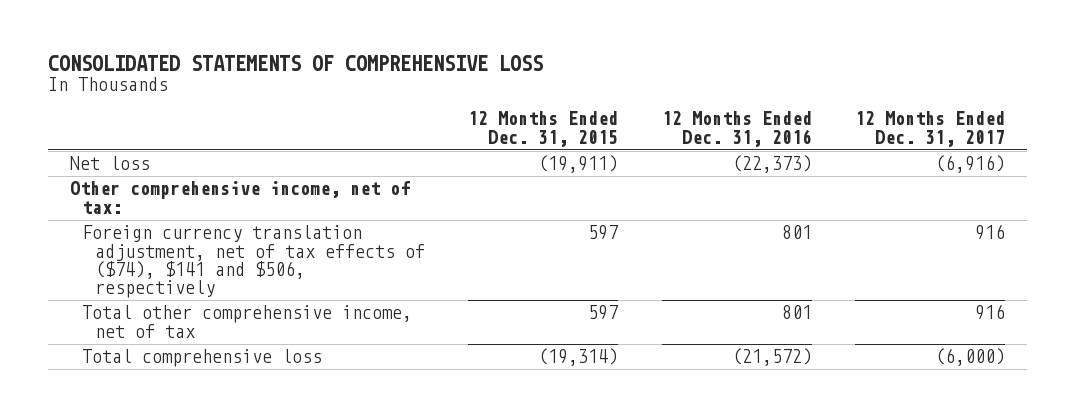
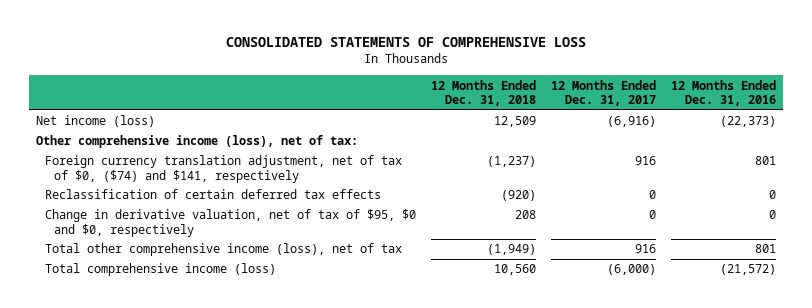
[468,111,619,147] 12 Months Ended Dec. 31, 2015 -> none
none -> [430,79,536,106] 12 Months Ended Dec. 31, 2018
[69,156,150,171] Net loss -> [36,115,156,128] Net income (loss)
[69,181,410,214] Other comprehensive income, net of tax: -> [36,135,359,149] Other comprehensive income (loss), net of tax:
[82,225,425,299] Foreign currency translation adjustment, net of tax effects of ($74), $141 and $506, respectively -> [45,155,403,183] Foreign currency translation adjustment, net of tax of $0, ($74) and $141, respectively
none -> [45,189,382,200] Reclassification of certain deferred tax effects
none -> [45,209,417,237] Change in derivative valuation, net of tax of $95, $0 and $0, respectively
[82,305,413,338] Total other comprehensive income, net of tax -> [45,243,403,257] Total other comprehensive income (loss), net of tax
[82,349,323,368] Total comprehensive loss -> [45,263,277,277] Total comprehensive income (loss)

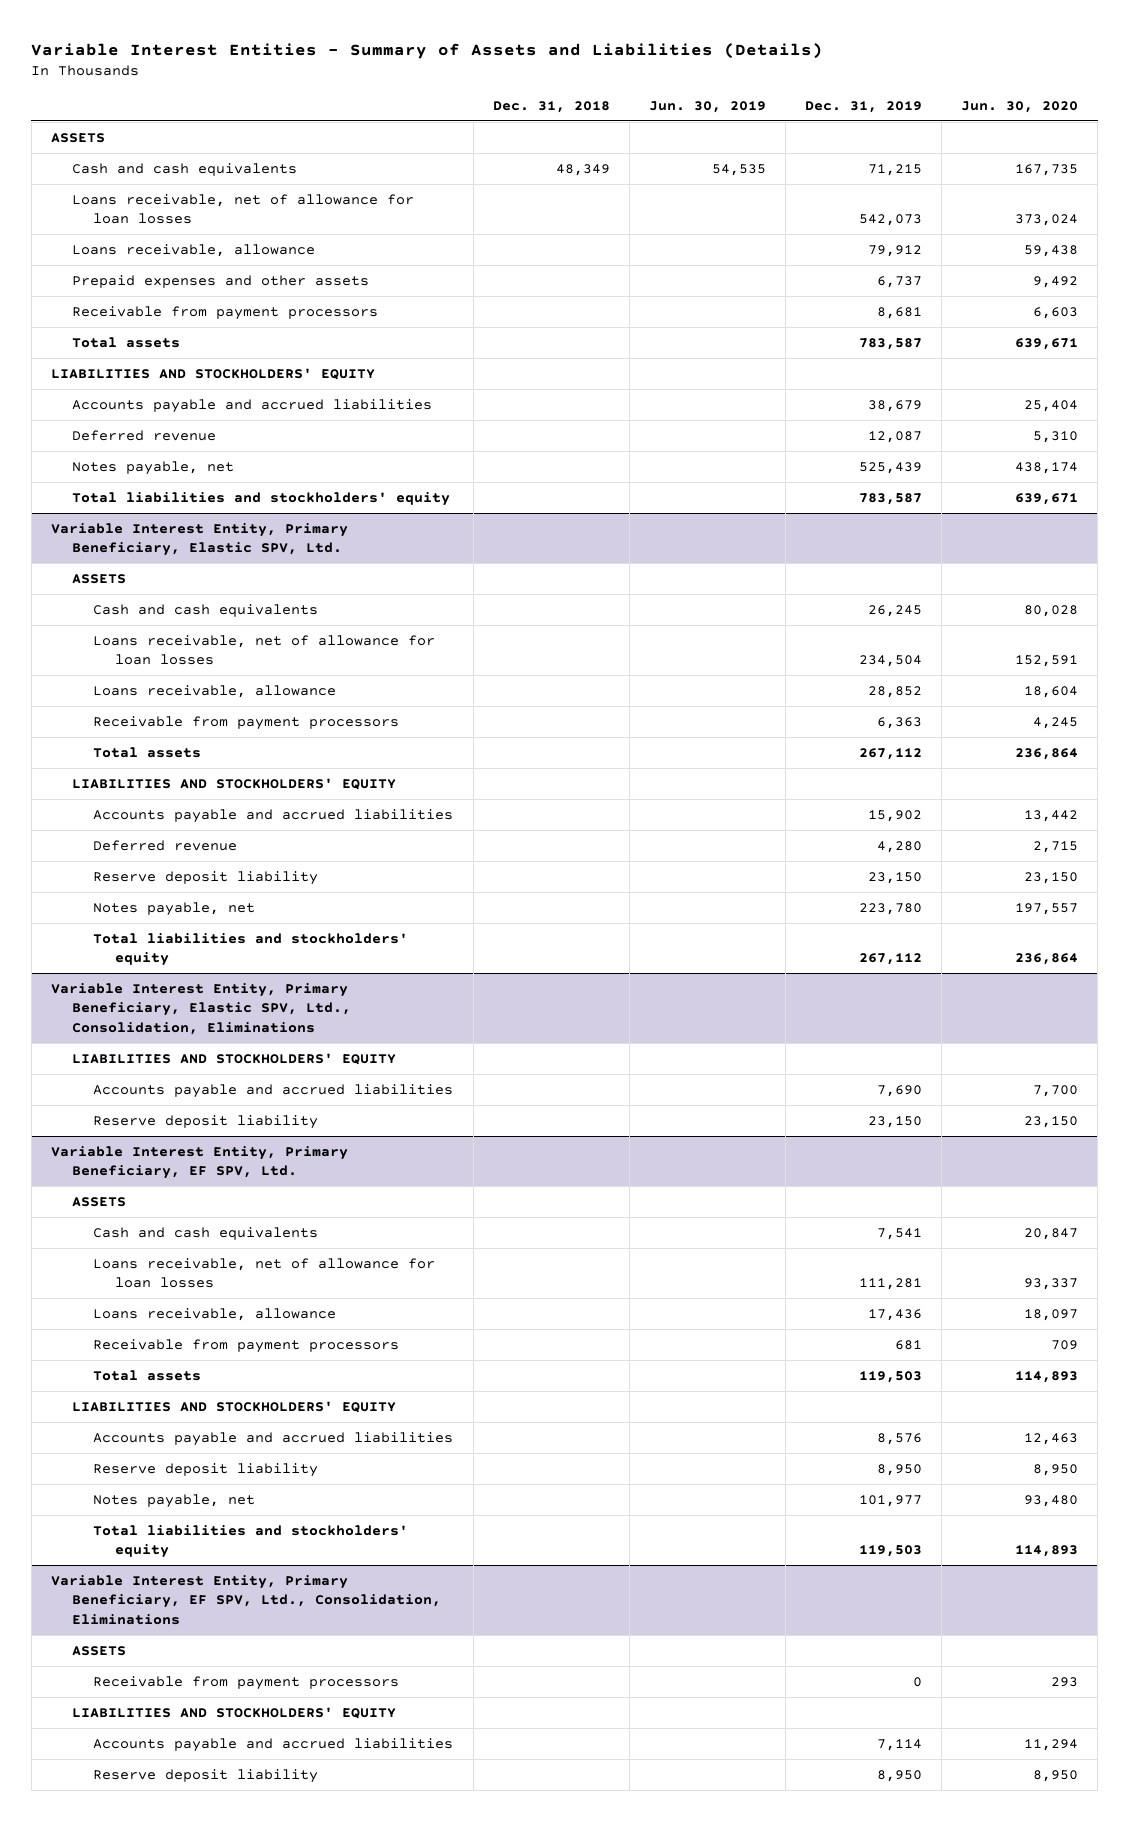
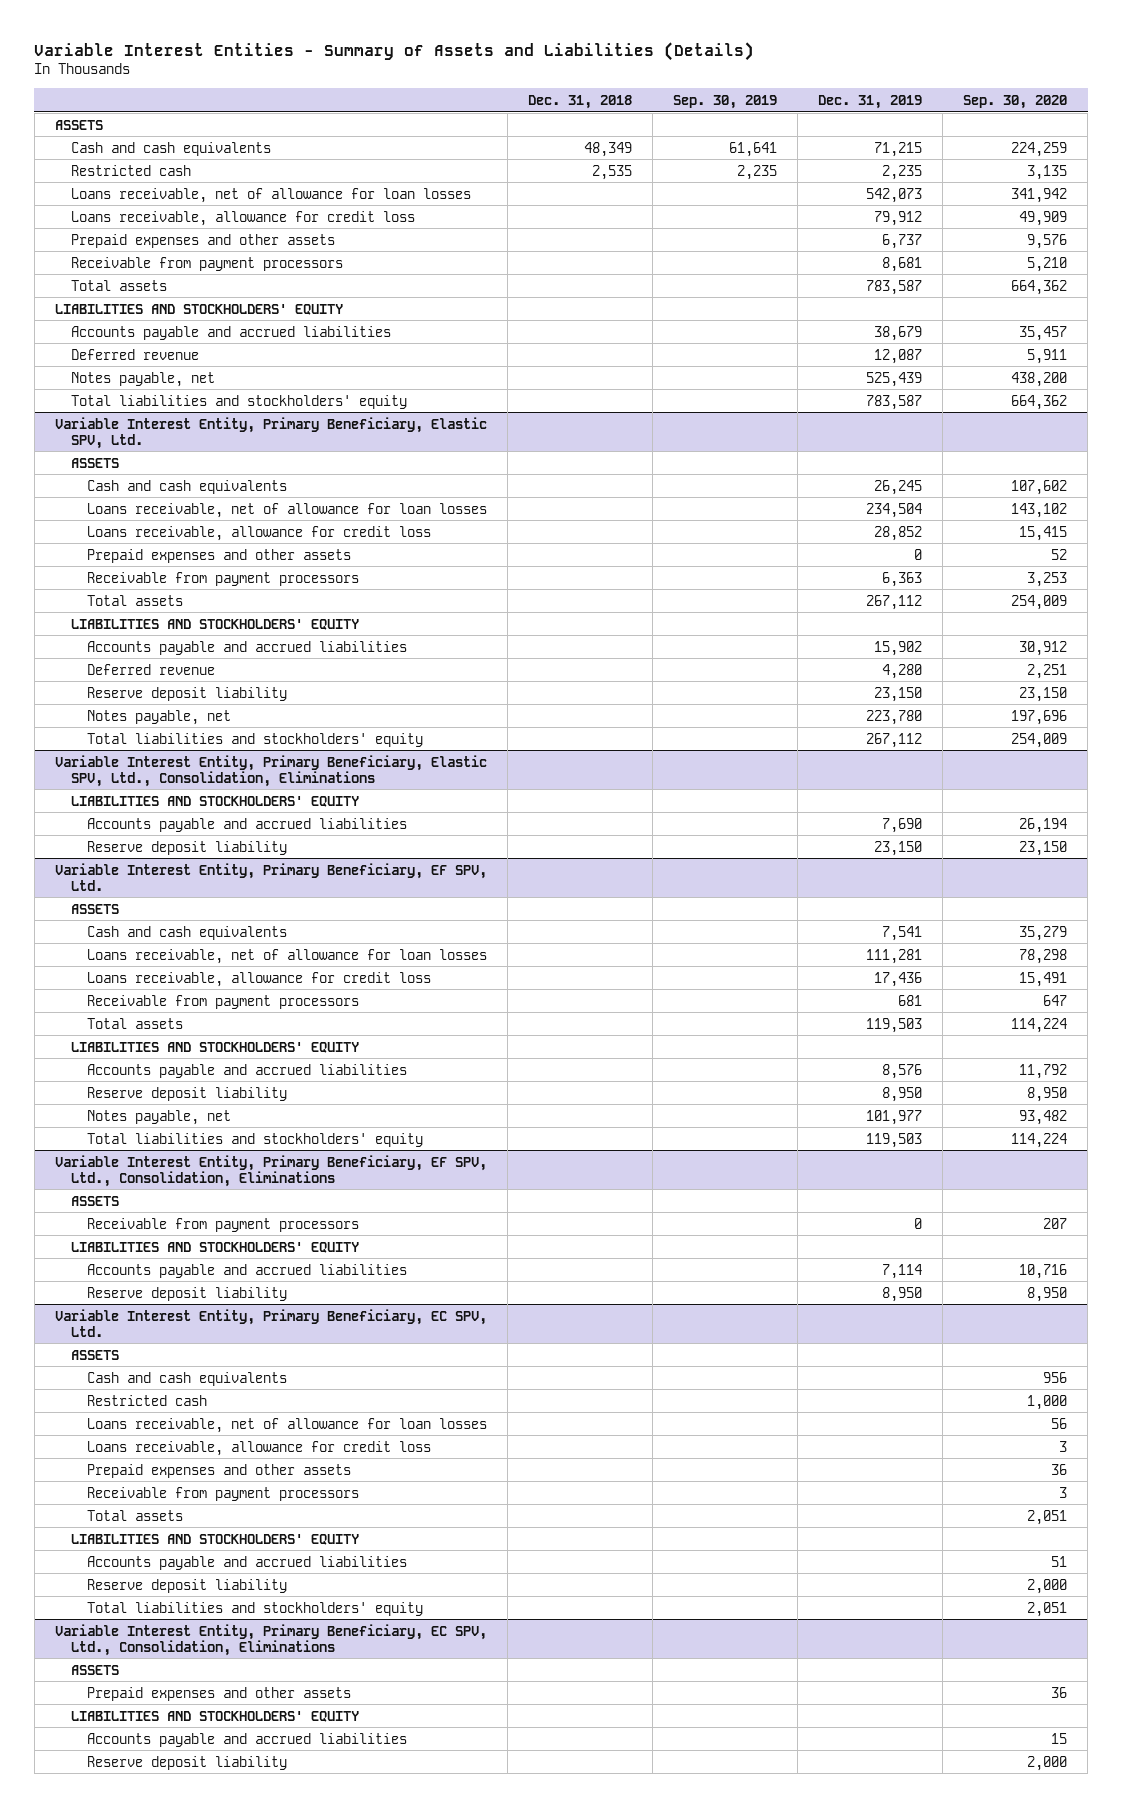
[648,100,766,113] Jun. 30, 2019 -> none
[961,100,1079,113] Jun. 30, 2020 -> none
none -> [673,94,778,109] Sep. 30, 2019
none -> [963,94,1068,109] Sep. 30, 2020
none -> [70,164,191,176] Restricted cash
[72,243,316,257] Loans receivable, allowance -> [70,210,415,226] Loans receivable, allowance for credit loss
[93,684,337,698] Loans receivable, allowance -> [87,525,432,541] Loans receivable, allowance for credit loss
none -> [87,548,352,563] Prepaid expenses and other assets
[93,1307,337,1321] Loans receivable, allowance -> [87,971,432,987] Loans receivable, allowance for credit loss
none -> [54,1308,487,1337] Variable Interest Entity, Primary Beneficiary, EC SPV, Ltd.
none -> [70,1349,119,1360] ASSETS
none -> [87,1371,288,1386] Cash and cash equivalents
none -> [87,1394,208,1406] Restricted cash
none -> [87,1417,488,1433] Loans receivable, net of allowance for loan losses
none -> [87,1440,432,1456] Loans receivable, allowance for credit loss
none -> [87,1463,352,1478] Prepaid expenses and other assets
none -> [87,1486,360,1501] Receivable from payment processors
none -> [87,1509,184,1521] Total assets
none -> [70,1533,359,1545] LIABILITIES AND STOCKHOLDERS' EQUITY
none -> [87,1555,408,1570] Accounts payable and accrued liabilities
none -> [87,1578,288,1593] Reserve deposit liability
none -> [87,1601,424,1616] Total liabilities and stockholders' equity
none -> [54,1623,487,1656] Variable Interest Entity, Primary Beneficiary, EC SPV, Ltd., Consolidation, Eliminations
none -> [70,1664,119,1675] ASSETS
none -> [87,1686,352,1701] Prepaid expenses and other assets
none -> [70,1710,359,1722] LIABILITIES AND STOCKHOLDERS' EQUITY
none -> [87,1732,408,1747] Accounts payable and accrued liabilities
none -> [87,1755,288,1770] Reserve deposit liability

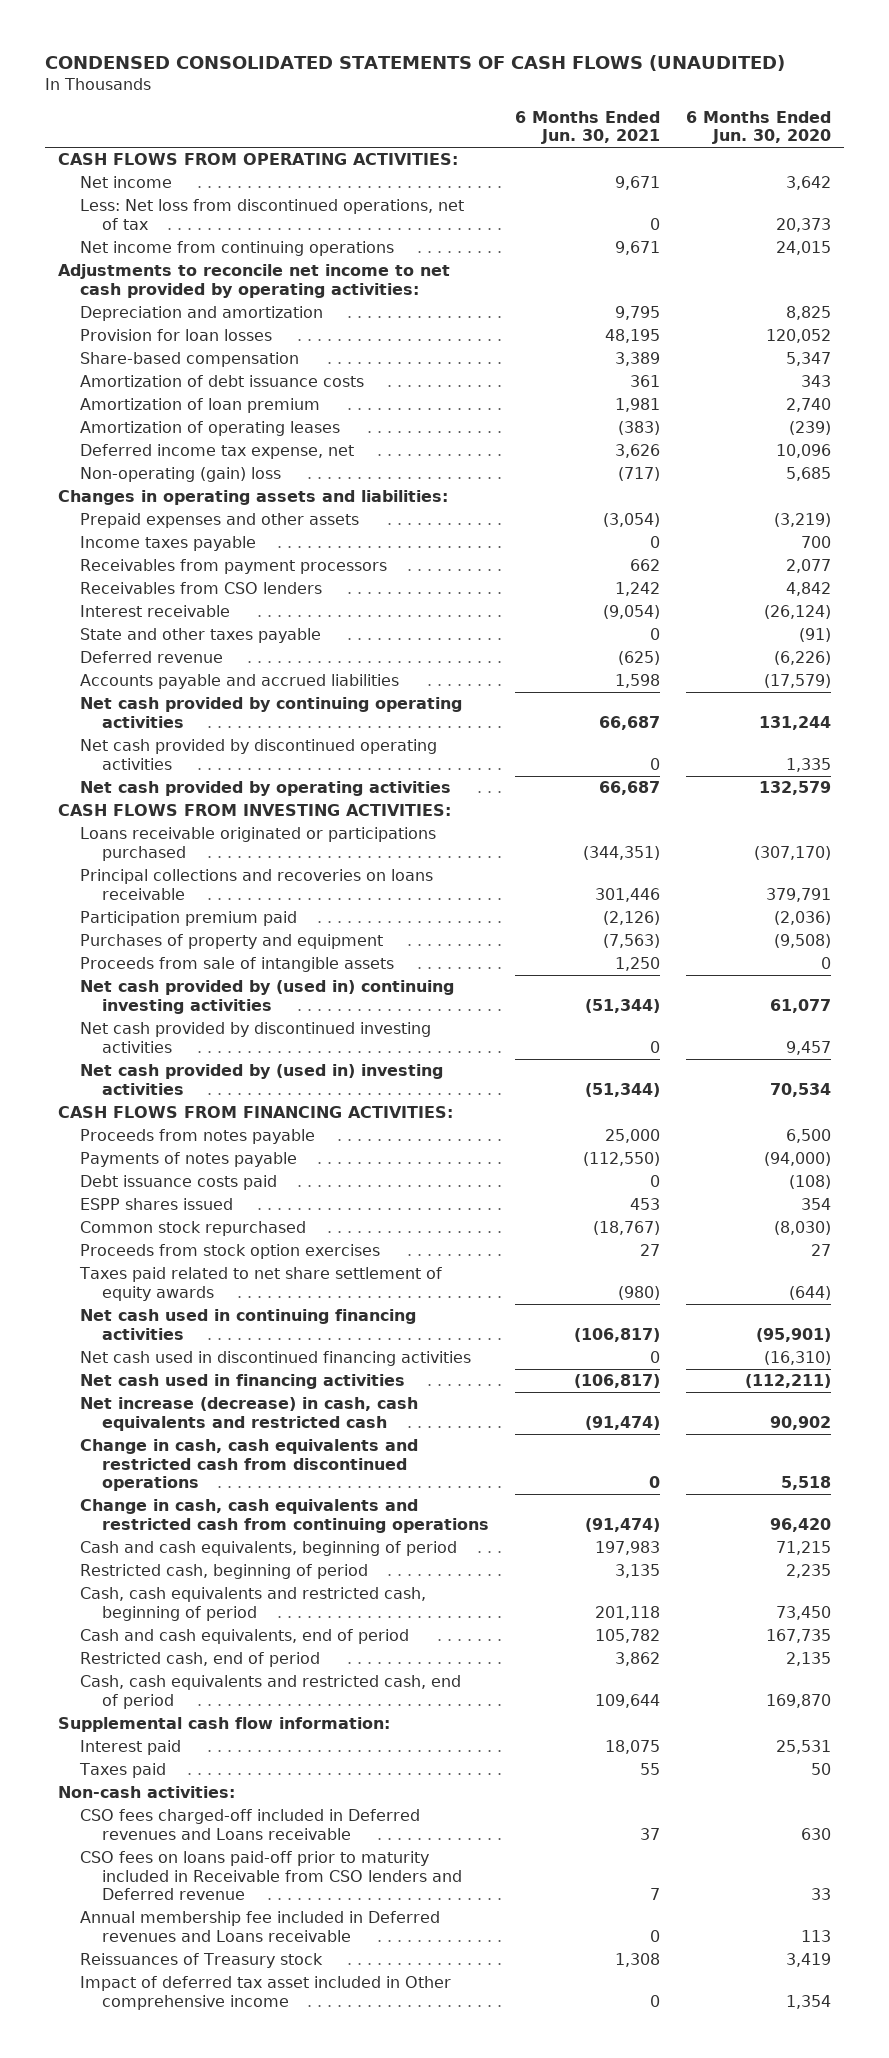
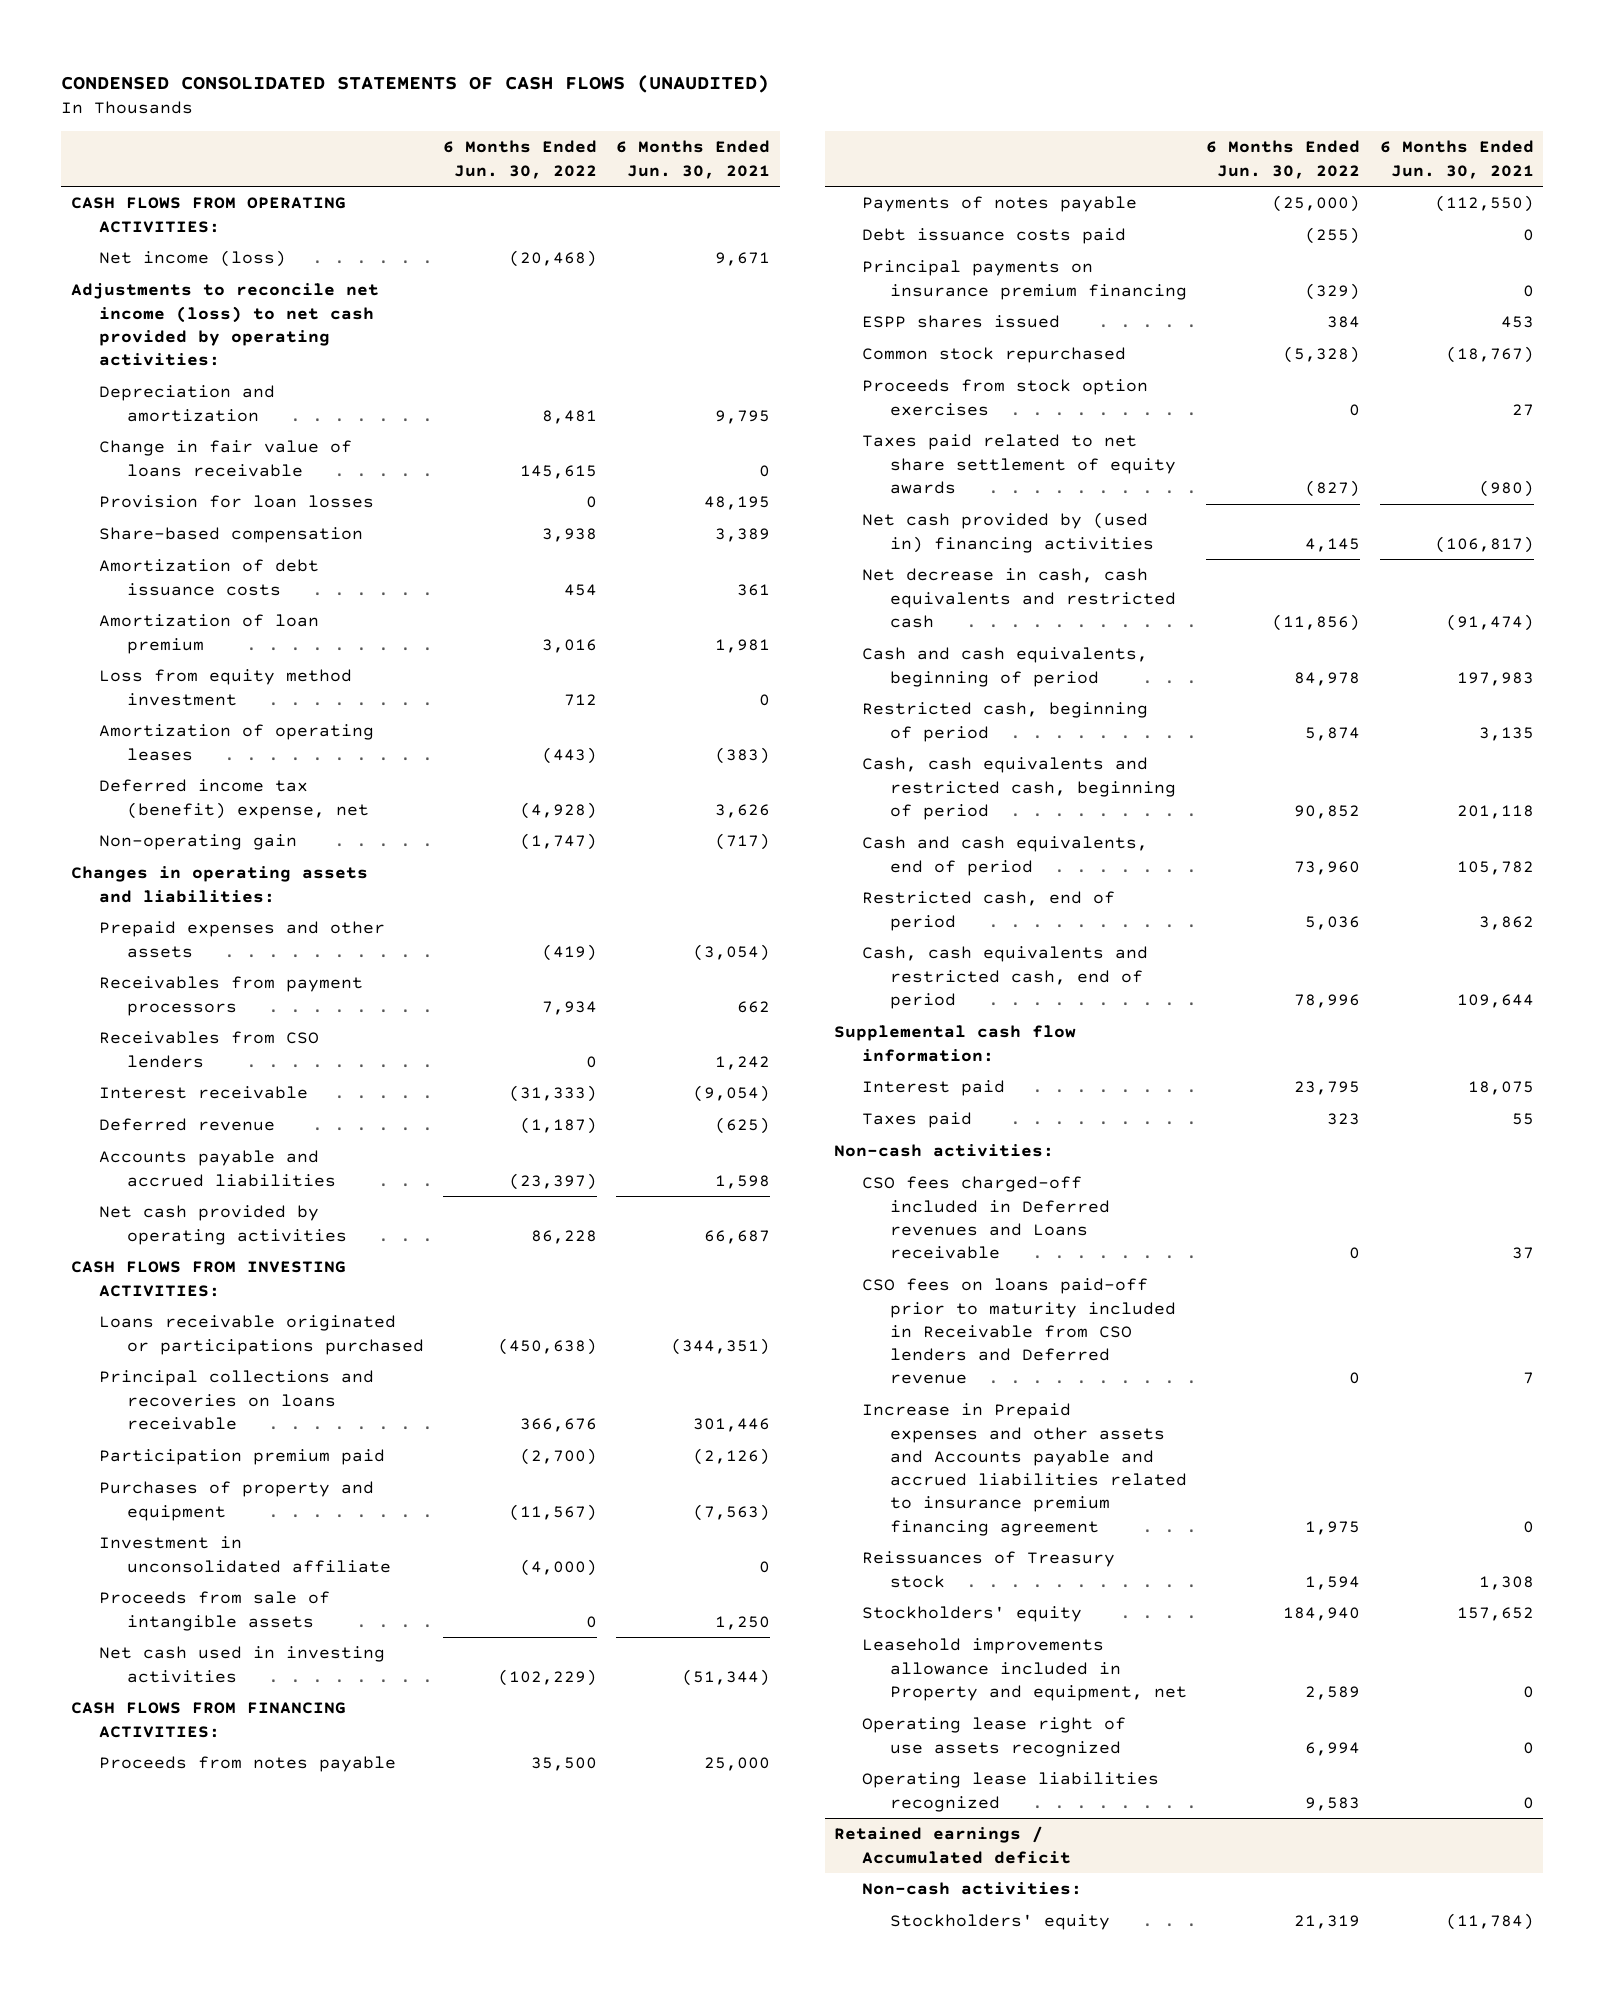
[685,110,831,145] 6 Months Ended Jun. 30, 2020 -> none
none -> [442,140,597,179] 6 Months Ended Jun. 30, 2022
[79,199,464,230] Less: Net loss from discontinued operations, net of tax -> none
[79,241,394,257] Net income from continuing operations -> none
[79,176,172,189] Net income -> [98,250,286,268] Net income (loss)
[57,264,450,298] Adjustments to reconcile net income to net cash provided by operating activities: -> [70,283,379,367] Adjustments to reconcile net income (loss) to net cash provided by operating activities:
none -> [98,440,352,477] Change in fair value of loans receivable
none -> [98,669,352,706] Loss from equity method investment
[79,444,354,460] Deferred income tax expense, net -> [98,779,369,819] Deferred income tax (benefit) expense, net
[79,467,281,483] Non-operating (gain) loss -> [98,834,297,851] Non-operating gain
[79,536,256,552] Income taxes payable -> none
[79,628,321,644] State and other taxes payable -> none
[79,697,462,728] Net cash provided by continuing operating activities -> none
[79,739,437,770] Net cash provided by discontinued operating activities -> none
none -> [98,1536,391,1573] Investment in unconsolidated affiliate
[79,980,454,1014] Net cash provided by (used in) continuing investing activities -> none
[79,1022,431,1053] Net cash provided by discontinued investing activities -> none
[79,1064,443,1095] Net cash provided by (used in) investing activities -> [98,1646,385,1683] Net cash used in investing activities
none -> [862,260,1188,300] Principal payments on insurance premium financing
[79,1309,416,1340] Net cash used in continuing financing activities -> none
[79,1351,471,1367] Net cash used in discontinued financing activities -> none
[79,1439,418,1492] Change in cash, cash equivalents and restricted cash from discontinued operations -> none
[79,1499,489,1533] Change in cash, cash equivalents and restricted cash from continuing operations -> none
[79,1374,405,1390] Net cash used in financing activities -> [862,512,1155,553] Net cash provided by (used in) financing activities
[79,1397,418,1431] Net increase (decrease) in cash, cash equivalents and restricted cash -> [862,568,1177,628] Net decrease in cash, cash equivalents and restricted cash
[79,1911,440,1942] Annual membership fee included in Deferred revenues and Loans receivable -> none
none -> [862,1403,1188,1536] Increase in Prepaid expenses and other assets and Accounts payable and accrued liabilities related to insurance premium financing agreement
[79,1976,451,2010] Impact of deferred tax asset included in Other comprehensive income -> none
none -> [862,1606,1083,1623] Stockholders' equity
none -> [862,1638,1188,1701] Leasehold improvements allowance included in Property and equipment, net
none -> [862,1717,1127,1757] Operating lease right of use assets recognized
none -> [862,1772,1160,1812] Operating lease liabilities recognized
none -> [834,1826,1072,1864] Retained earnings / Accumulated deficit
none -> [862,1882,1083,1896] Non-cash activities:
none -> [890,1914,1111,1931] Stockholders' equity

